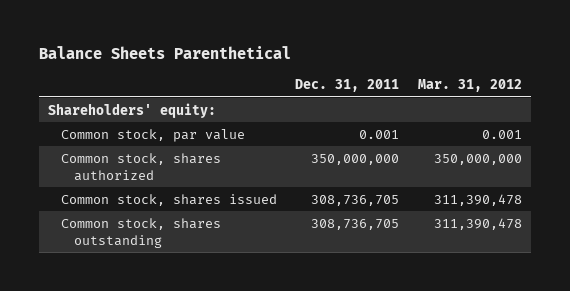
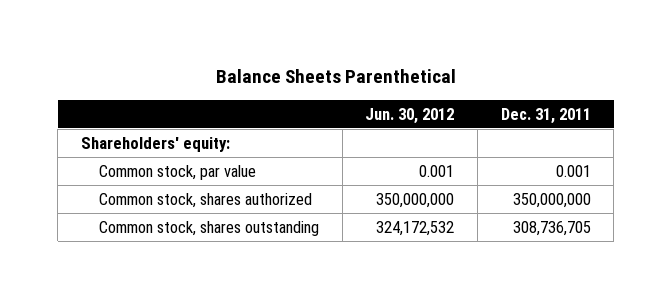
[417,79,522,93] Mar. 31, 2012 -> none
none -> [365,107,455,124] Jun. 30, 2012
[61,193,278,206] Common stock, shares issued -> none

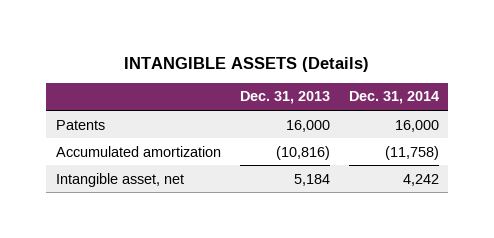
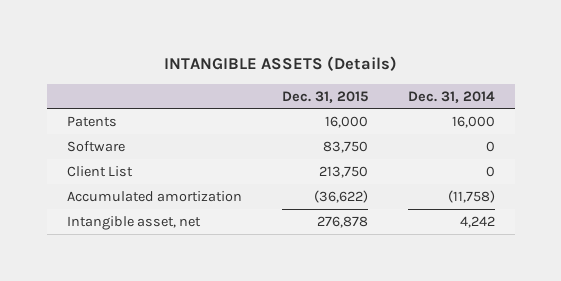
[239,91,330,105] Dec. 31, 2013 -> none
none -> [281,90,368,103] Dec. 31, 2015
none -> [66,140,125,152] Software
none -> [66,165,133,177] Client List

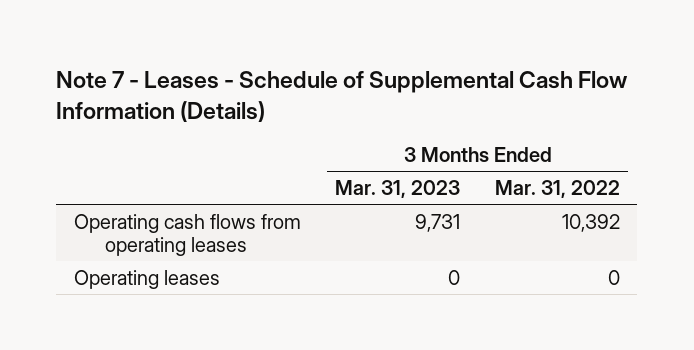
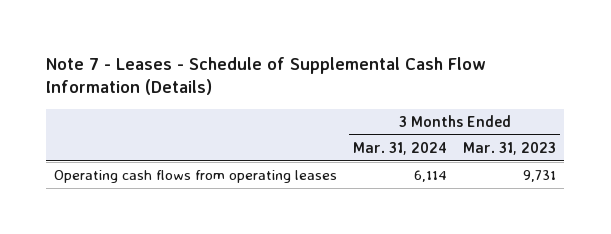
[494,180,620,199] Mar. 31, 2022 -> none
none -> [353,141,448,155] Mar. 31, 2024
[73,269,220,289] Operating leases -> none

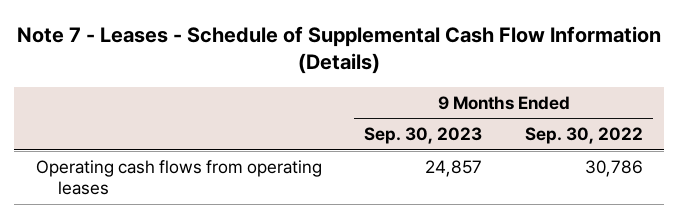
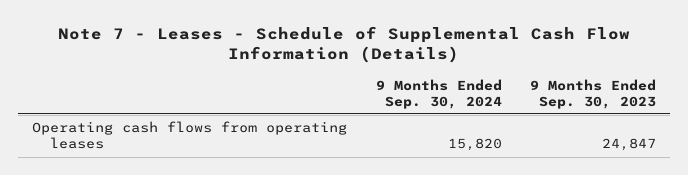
[524,127,643,145] Sep. 30, 2022 -> none
none -> [375,78,502,109] 9 Months Ended Sep. 30, 2024
[425,160,483,178] 24,857 -> [601,138,656,152] 24,847

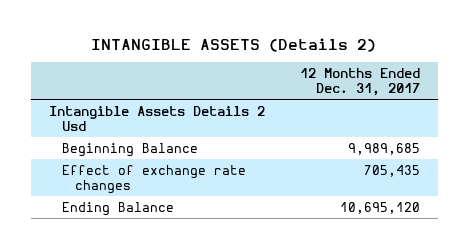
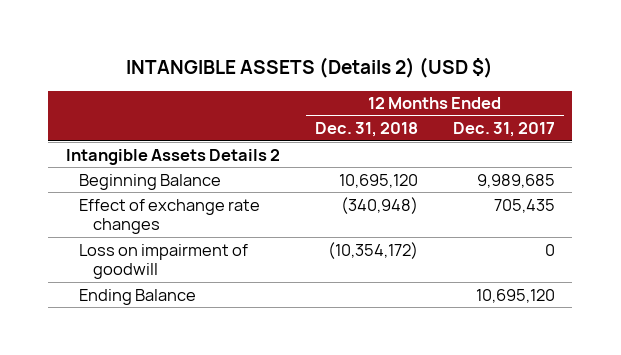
[91,37,377,52] INTANGIBLE ASSETS (Details 2) -> [126,57,494,79] INTANGIBLE ASSETS (Details 2) (USD $)
none -> [314,122,418,138] Dec. 31, 2018
[48,105,265,131] Intangible Assets Details 2 Usd -> [65,148,280,165] Intangible Assets Details 2
none -> [79,243,249,280] Loss on impairment of goodwill

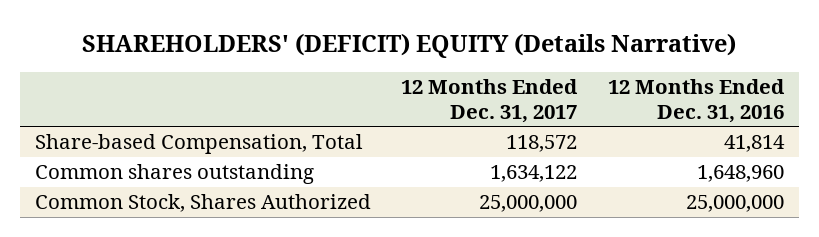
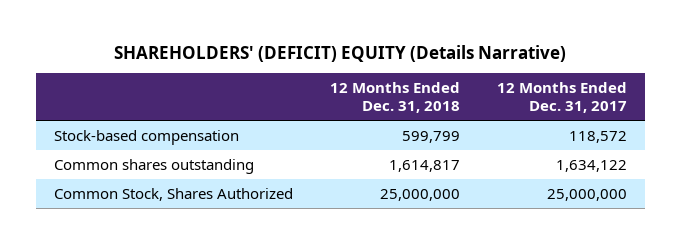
[607,79,785,123] 12 Months Ended Dec. 31, 2016 -> none
none -> [329,82,460,114] 12 Months Ended Dec. 31, 2018
[35,134,364,155] Share-based Compensation, Total -> [54,129,240,145] Stock-based compensation

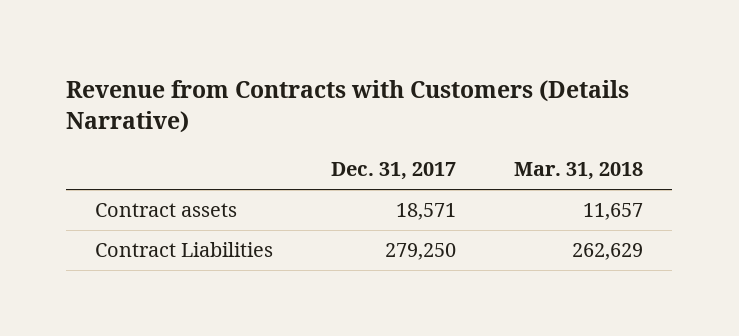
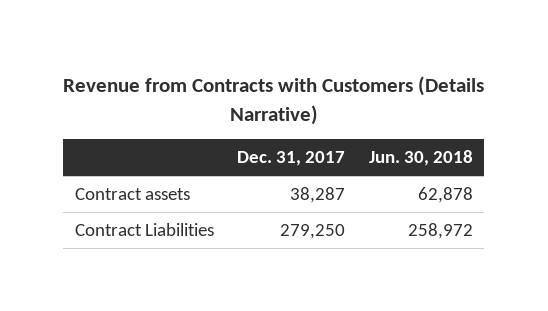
[514,162,644,181] Mar. 31, 2018 -> none
none -> [368,150,473,167] Jun. 30, 2018
[396,203,457,221] 18,571 -> [290,187,346,204] 38,287

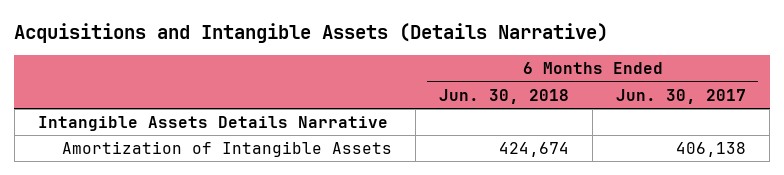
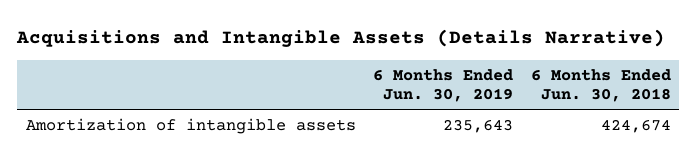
[616,88,747,104] Jun. 30, 2017 -> none
none -> [373,68,514,103] 6 Months Ended Jun. 30, 2019
[38,116,389,132] Intangible Assets Details Narrative -> none
[61,141,392,158] Amortization of Intangible Assets -> [25,117,356,134] Amortization of intangible assets

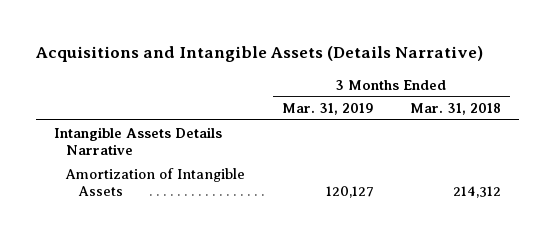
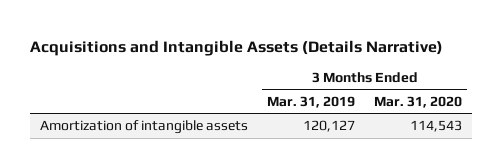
[409,102,501,115] Mar. 31, 2018 -> none
none -> [374,96,463,109] Mar. 31, 2020
[53,126,222,156] Intangible Assets Details Narrative -> none
[65,167,246,197] Amortization of Intangible Assets -> [39,120,248,135] Amortization of intangible assets

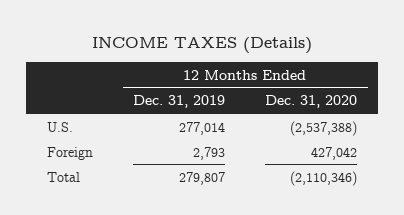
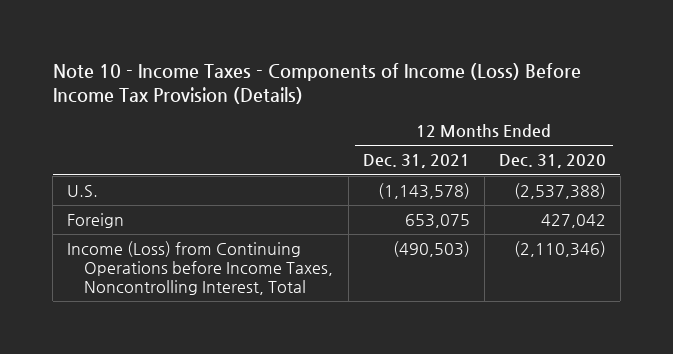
[92,37,313,55] INCOME TAXES (Details) -> [52,62,581,104] Note 10 - Income Taxes - Components of Income (Loss) Before Income Tax Provision (Details)
[133,95,226,109] Dec. 31, 2019 -> none
none -> [362,154,470,169] Dec. 31, 2021
[46,171,80,182] Total -> [67,241,334,295] Income (Loss) from Continuing Operations before Income Taxes, Noncontrolling Interest, Total

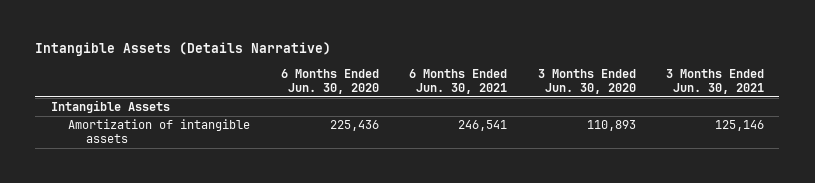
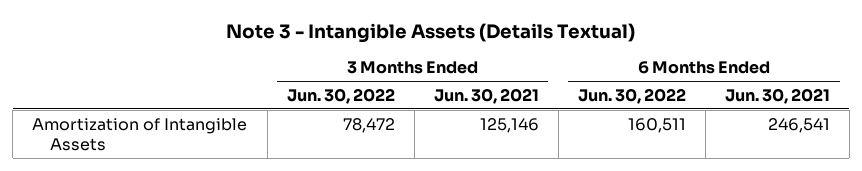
[35,42,332,57] Intangible Assets (Details Narrative) -> [226,22,636,43] Note 3 - Intangible Assets (Details Textual)
[280,68,379,94] 6 Months Ended Jun. 30, 2020 -> none
[537,68,636,94] 3 Months Ended Jun. 30, 2020 -> none
none -> [286,87,395,104] Jun. 30, 2022
none -> [577,87,686,104] Jun. 30, 2022
[50,100,170,114] Intangible Assets -> none
[68,119,251,144] Amortization of intangible assets -> [32,117,248,151] Amortization of Intangible Assets

